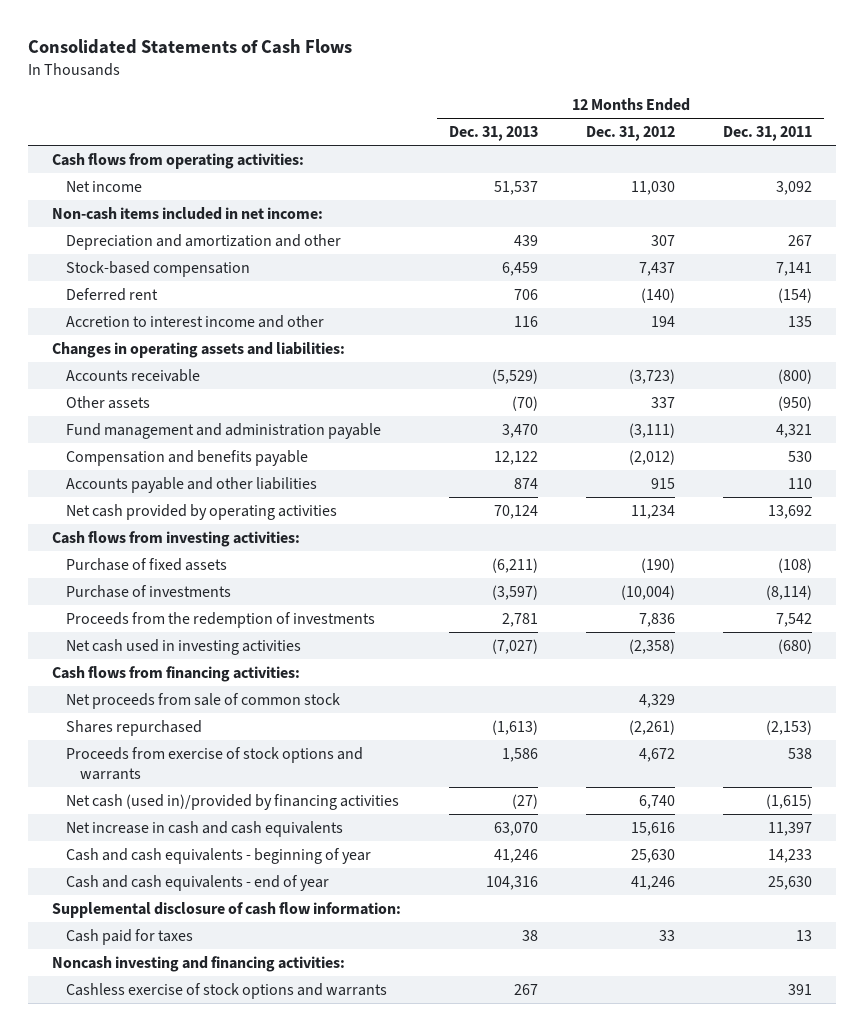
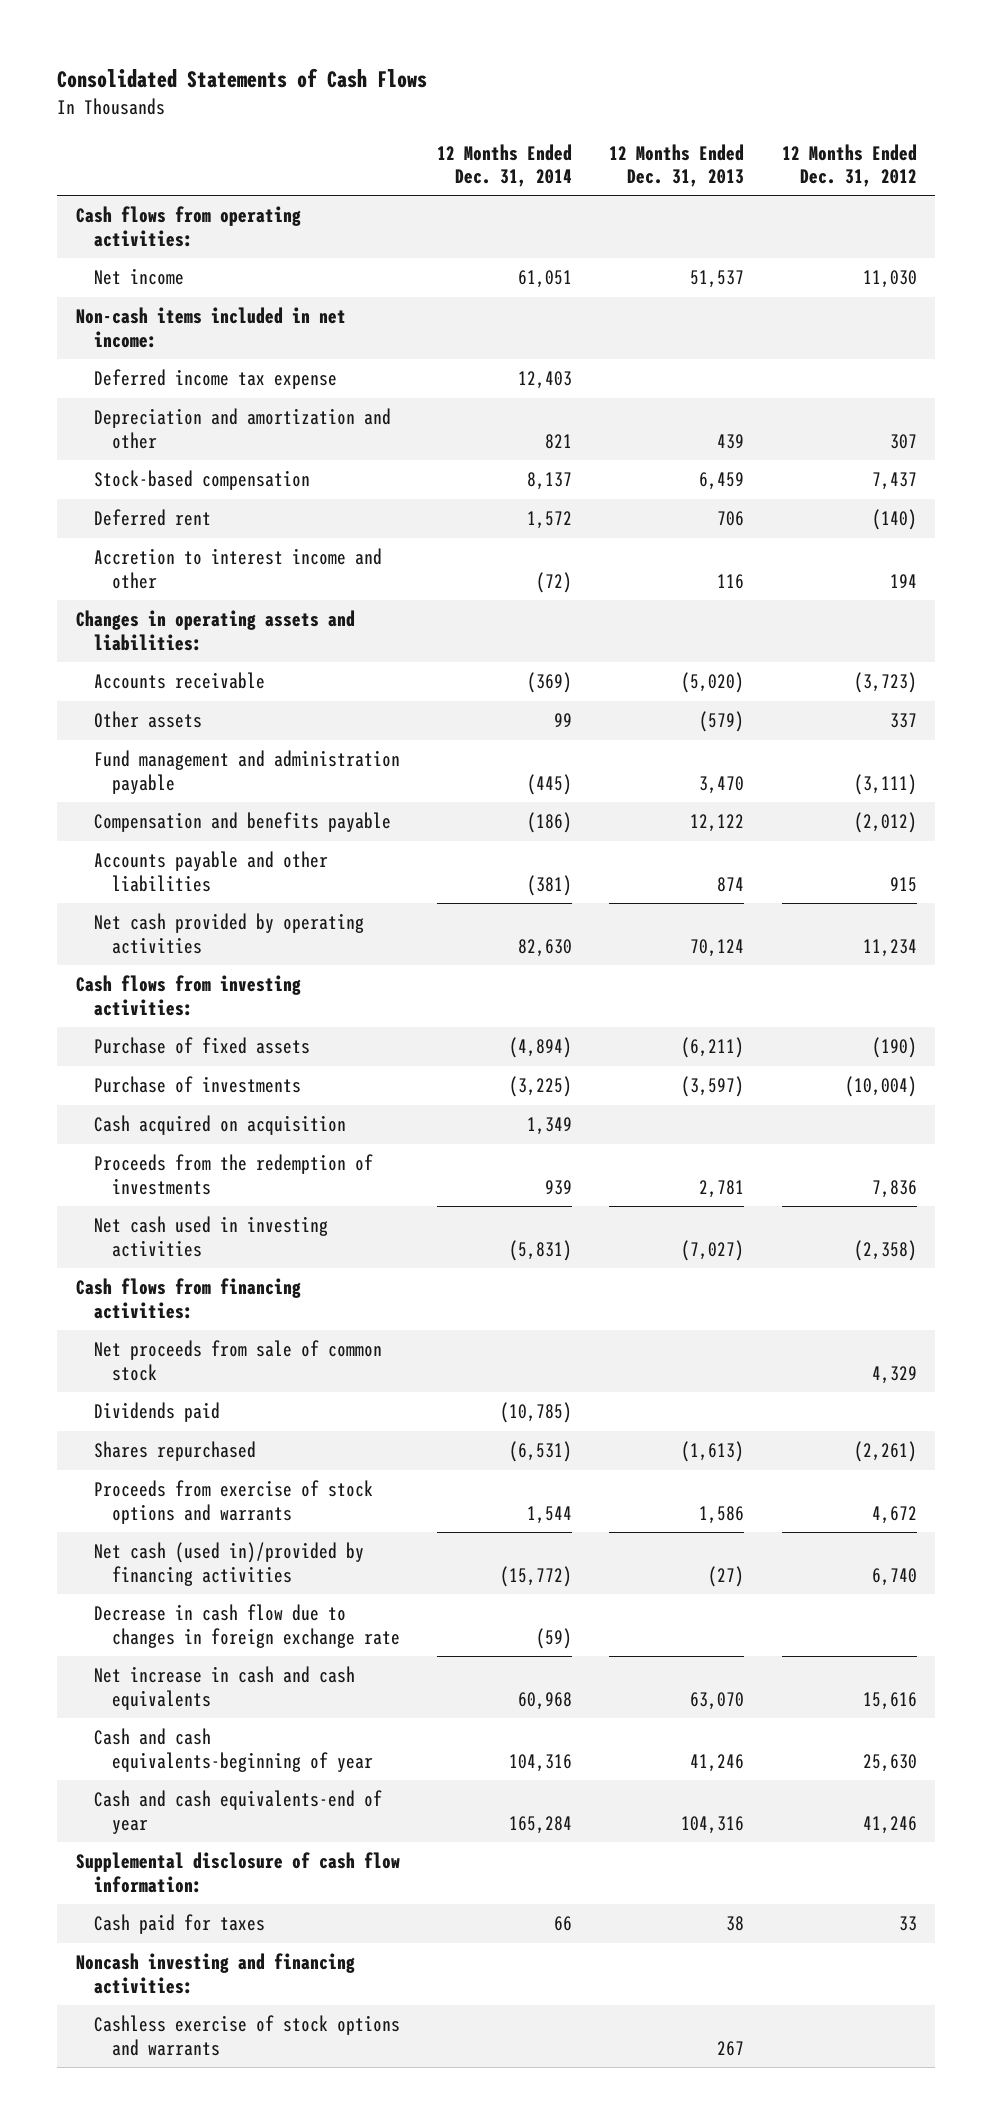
[722,126,812,142] Dec. 31, 2011 -> none
none -> [437,143,573,187] 12 Months Ended Dec. 31, 2014
none -> [93,369,337,390] Deferred income tax expense
[492,368,539,384] (5,529) -> [681,672,745,694] (5,020)
[512,395,539,411] (70) -> [699,711,745,733] (579)
none -> [93,1115,346,1136] Cash acquired on acquisition
none -> [93,1402,220,1423] Dividends paid
none -> [93,1604,401,1648] Decrease in cash flow due to changes in foreign exchange rate
[65,847,371,864] Cash and cash equivalents - beginning of year -> [93,1728,374,1772] Cash and cash equivalents-beginning of year
[65,874,329,891] Cash and cash equivalents - end of year -> [93,1790,382,1834] Cash and cash equivalents-end of year

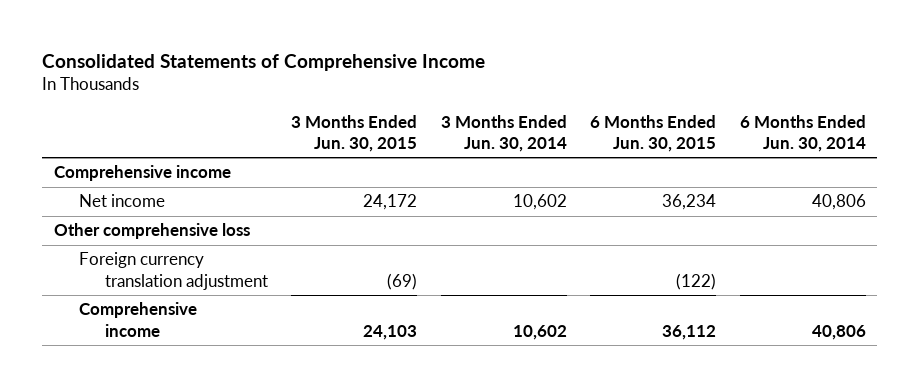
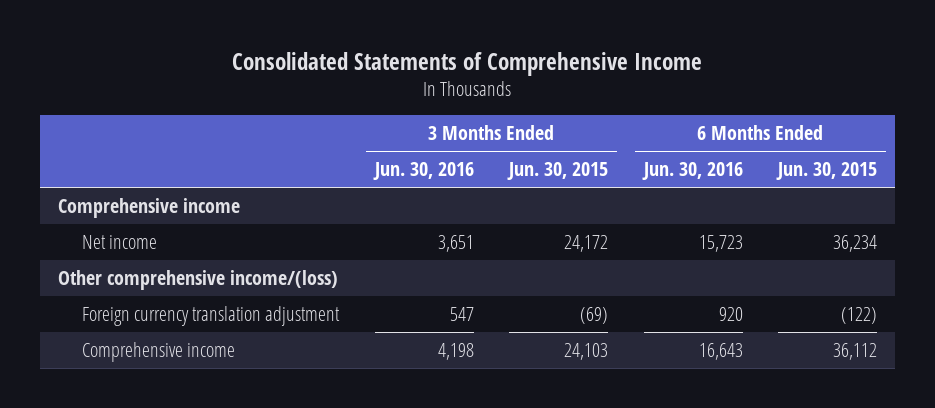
[440,114,567,152] 3 Months Ended Jun. 30, 2014 -> none
[739,114,866,152] 6 Months Ended Jun. 30, 2014 -> none
none -> [372,162,474,181] Jun. 30, 2016
none -> [641,162,743,181] Jun. 30, 2016
[53,223,250,240] Other comprehensive loss -> [57,269,338,290] Other comprehensive income/(loss)

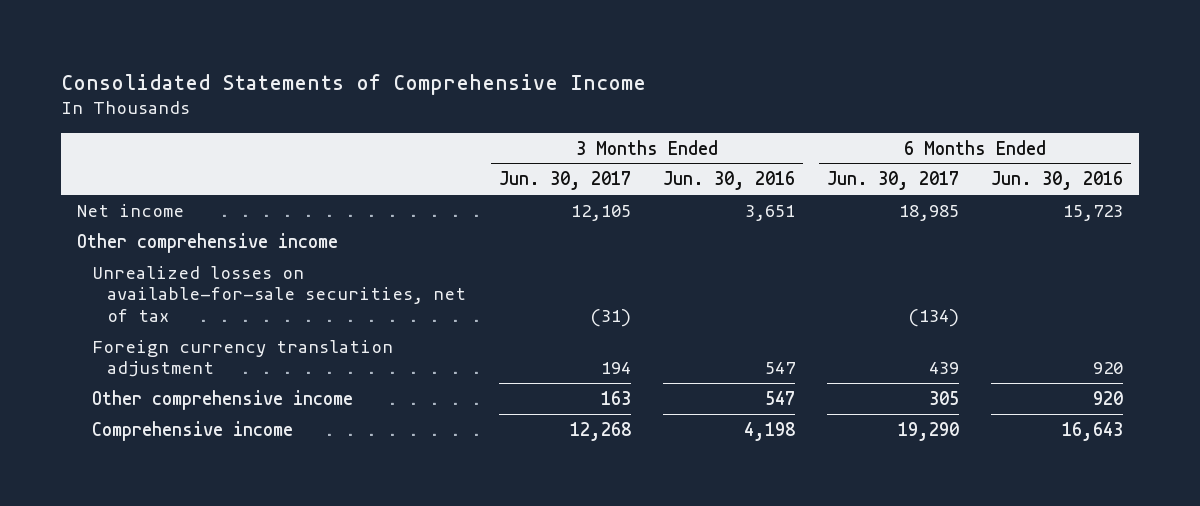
[507,162,609,181] Jun. 30, 2015 -> none
[776,162,878,181] Jun. 30, 2015 -> none
none -> [498,171,631,191] Jun. 30, 2017
none -> [827,171,960,191] Jun. 30, 2017
[57,197,240,218] Comprehensive income -> none
[57,269,338,290] Other comprehensive income/(loss) -> [77,232,339,253] Other comprehensive income
none -> [92,265,467,323] Unrealized losses on available-for-sale securities, net of tax
none -> [92,389,354,410] Other comprehensive income

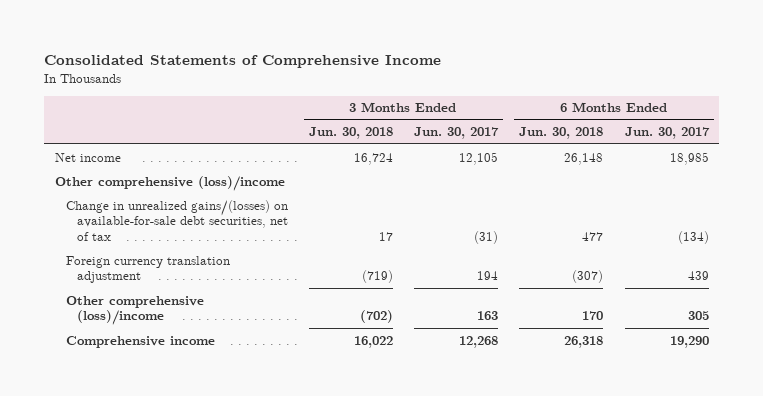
[662,171,795,191] Jun. 30, 2016 -> none
[991,171,1124,191] Jun. 30, 2016 -> none
none -> [308,127,393,140] Jun. 30, 2018
none -> [519,127,604,140] Jun. 30, 2018
[77,232,339,253] Other comprehensive income -> [54,175,285,191] Other comprehensive (loss)/income
[92,265,467,323] Unrealized losses on available-for-sale securities, net of tax -> [65,199,288,241] Change in unrealized gains/(losses) on available-for-sale debt securities, net of tax
[92,389,354,410] Other comprehensive income -> [65,295,204,326] Other comprehensive (loss)/income

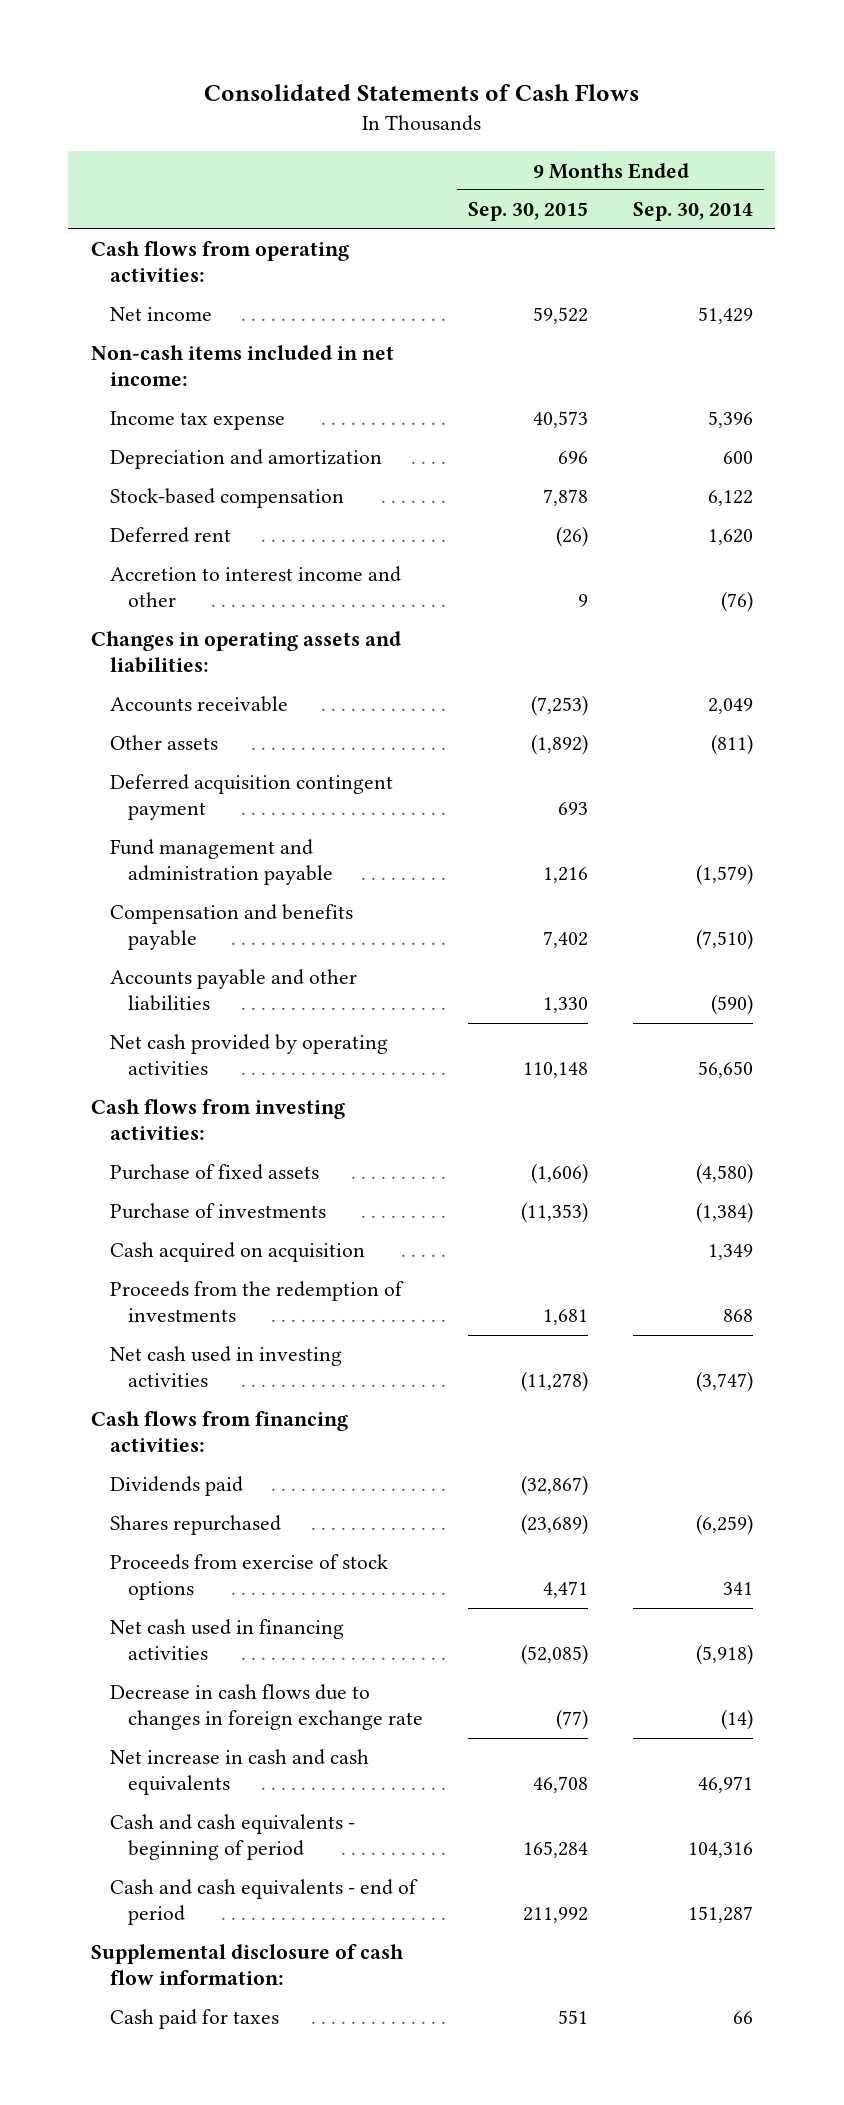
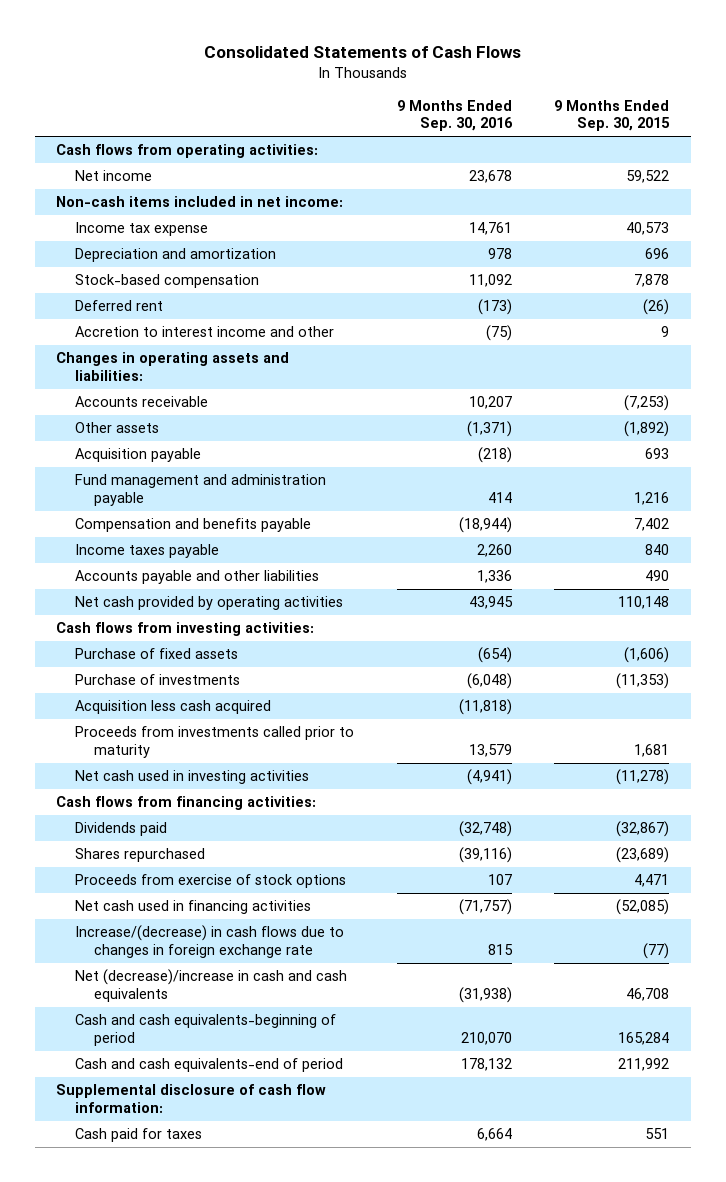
[632,202,753,222] Sep. 30, 2014 -> none
none -> [396,99,513,132] 9 Months Ended Sep. 30, 2016
[109,774,393,821] Deferred acquisition contingent payment -> [75,448,202,463] Acquisition payable
none -> [75,544,220,559] Income taxes payable
[543,997,589,1014] 1,330 -> [645,570,670,582] 490
[109,1242,365,1263] Cash acquired on acquisition -> [75,700,272,715] Acquisition less cash acquired
[109,1281,404,1323] Proceeds from the redemption of investments -> [75,726,355,758] Proceeds from investments called prior to maturity
[109,1684,424,1731] Decrease in cash flows due to changes in foreign exchange rate -> [75,925,345,958] Increase/(decrease) in cash flows due to changes in foreign exchange rate
[109,1749,369,1796] Net increase in cash and cash equivalents -> [75,969,348,1002] Net (decrease)/increase in cash and cash equivalents
[109,1814,355,1861] Cash and cash equivalents - beginning of period -> [75,1014,337,1046] Cash and cash equivalents-beginning of period
[109,1879,418,1926] Cash and cash equivalents - end of period -> [75,1058,344,1073] Cash and cash equivalents-end of period

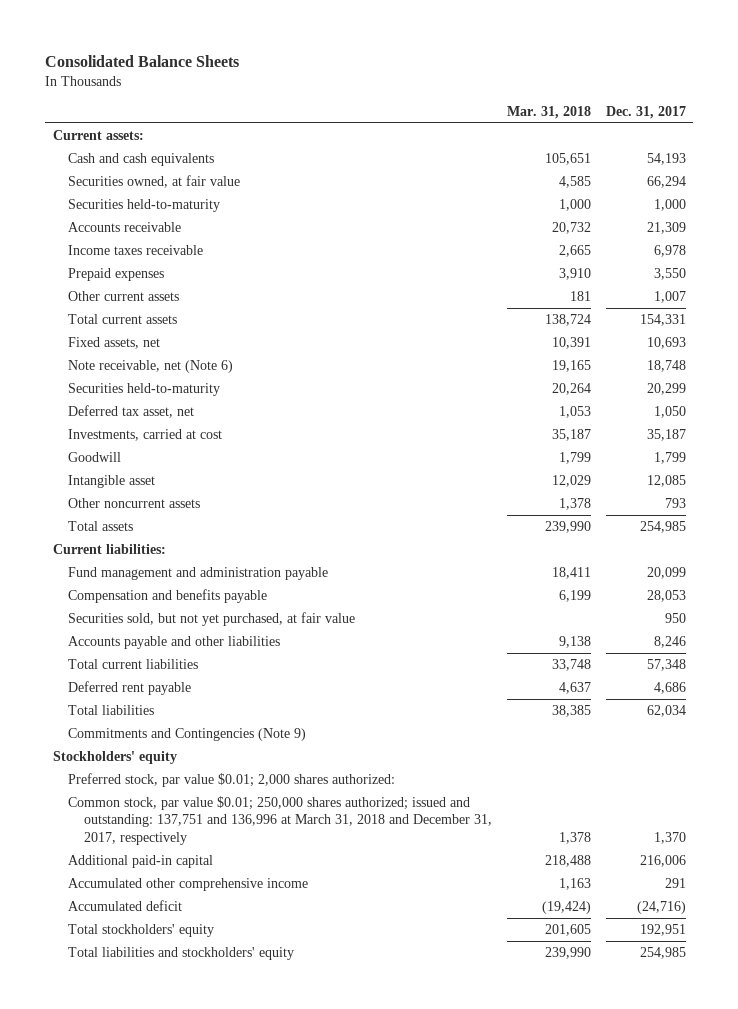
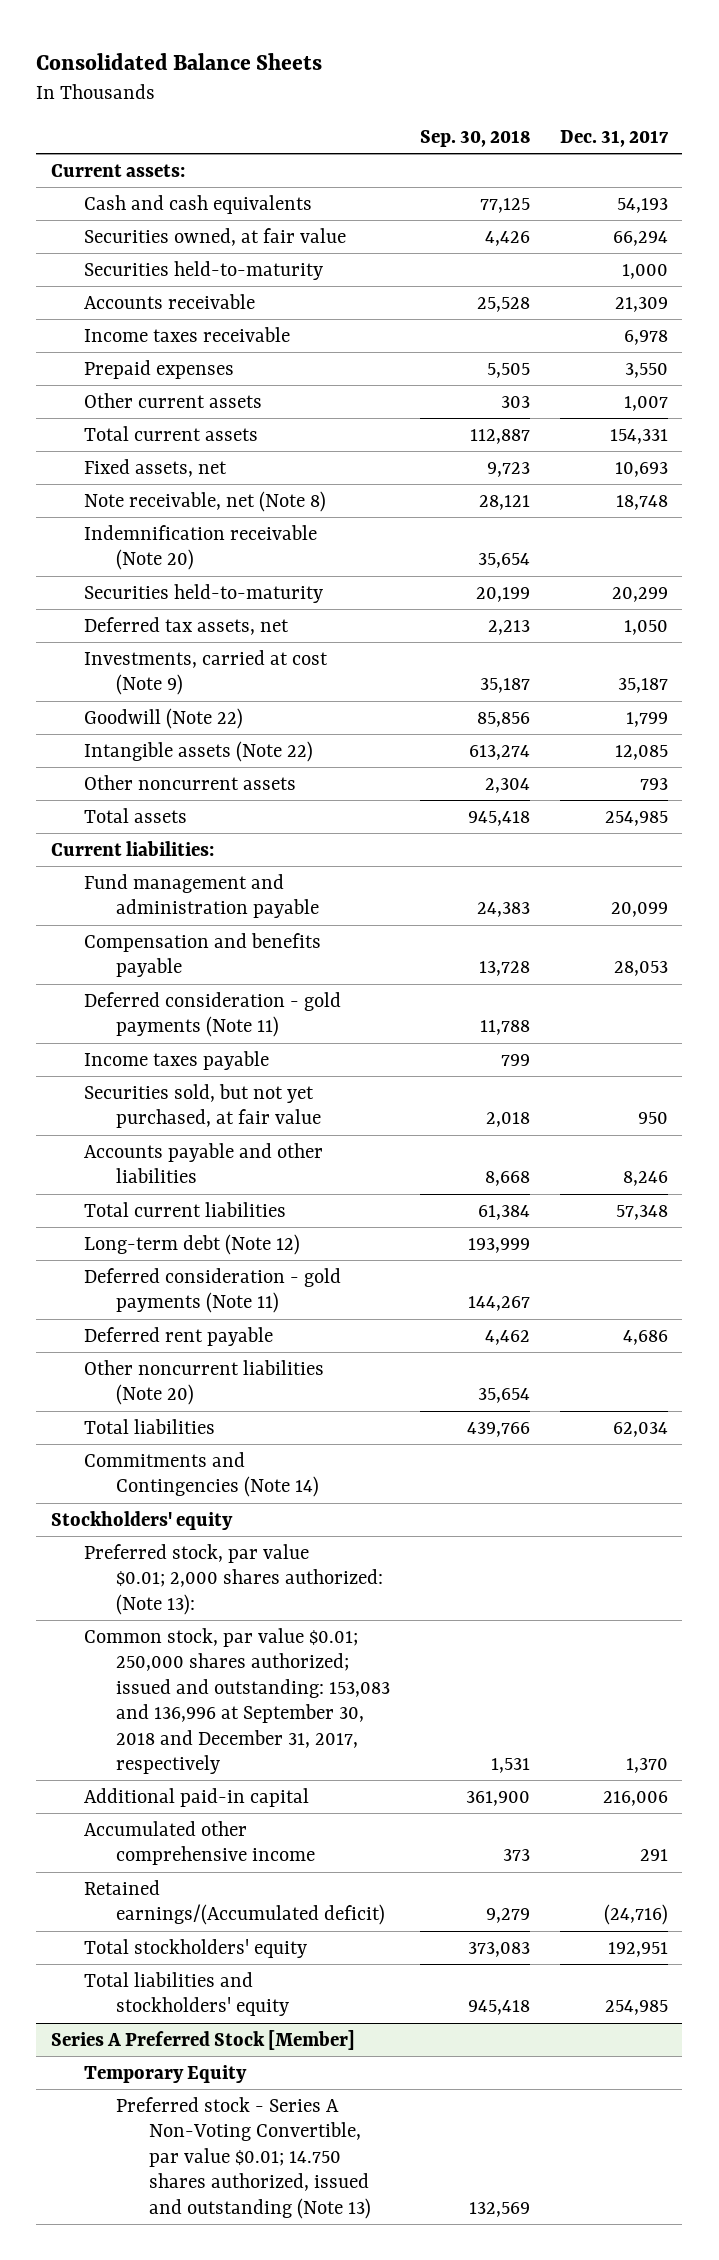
[507,105,592,119] Mar. 31, 2018 -> none
none -> [419,129,530,147] Sep. 30, 2018
[68,360,234,374] Note receivable, net (Note 6) -> [83,490,326,512] Note receivable, net (Note 8)
none -> [83,524,317,571] Indemnification receivable (Note 20)
[68,405,195,419] Deferred tax asset, net -> [83,616,289,635] Deferred tax assets, net
[68,429,223,442] Investments, carried at cost -> [83,649,328,696] Investments, carried at cost (Note 9)
[68,452,122,463] Goodwill -> [83,707,243,729] Goodwill (Note 22)
[68,475,156,489] Intangible asset -> [83,740,313,762] Intangible assets (Note 22)
none -> [83,991,341,1038] Deferred consideration - gold payments (Note 11)
none -> [83,1050,269,1070] Income taxes payable
none -> [83,1233,300,1255] Long-term debt (Note 12)
none -> [83,1267,341,1314] Deferred consideration - gold payments (Note 11)
none -> [83,1359,324,1406] Other noncurrent liabilities (Note 20)
[68,728,307,742] Commitments and Contingencies (Note 9) -> [83,1451,320,1498] Commitments and Contingencies (Note 14)
[68,773,396,788] Preferred stock, par value $0.01; 2,000 shares authorized: -> [83,1543,384,1615] Preferred stock, par value $0.01; 2,000 shares authorized: (Note 13):
[68,796,493,845] Common stock, par value $0.01; 250,000 shares authorized; issued and outstanding: 137,751 and 136,996 at March 31, 2018 and December 31, 2017, respectively -> [83,1627,391,1775] Common stock, par value $0.01; 250,000 shares authorized; issued and outstanding: 153,083 and 136,996 at September 30, 2018 and December 31, 2017, respectively
[68,900,183,912] Accumulated deficit -> [83,1879,386,1926] Retained earnings/(Accumulated deficit)
none -> [51,2029,356,2050] Series A Preferred Stock [Member]
none -> [83,2064,247,2083] Temporary Equity
none -> [116,2096,371,2219] Preferred stock - Series A Non-Voting Convertible, par value $0.01; 14.750 shares authorized, issued and outstanding (Note 13)

